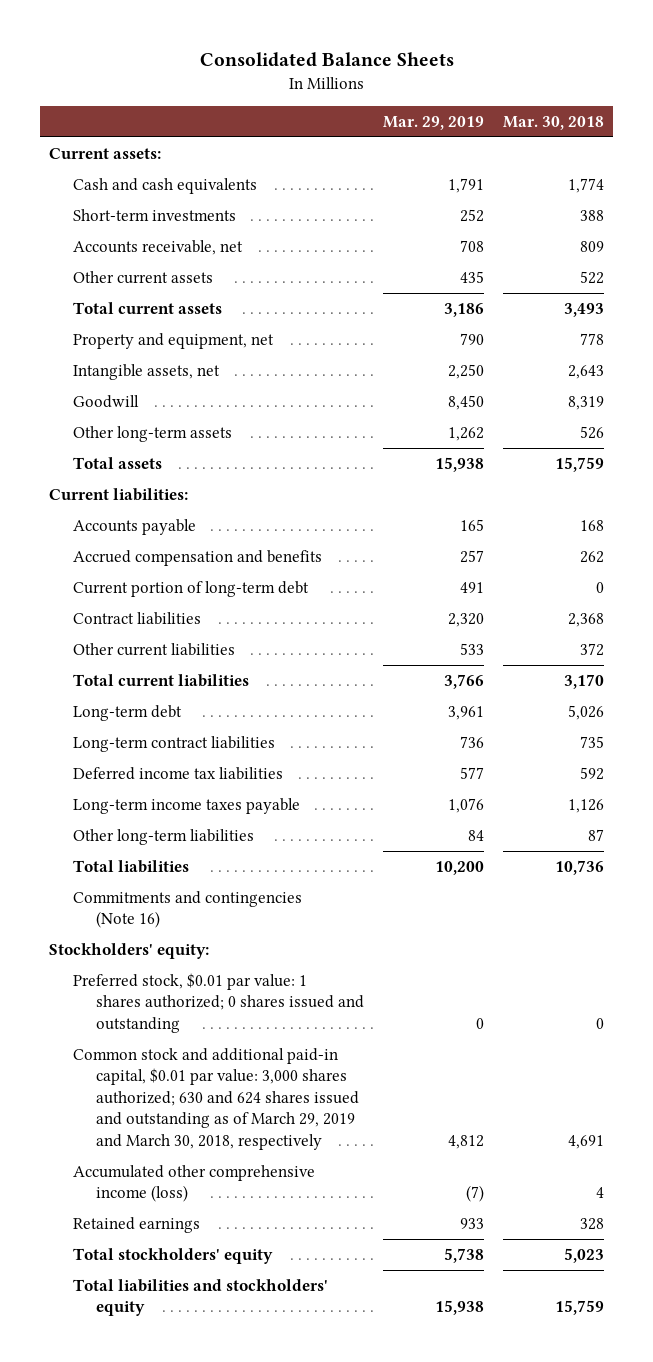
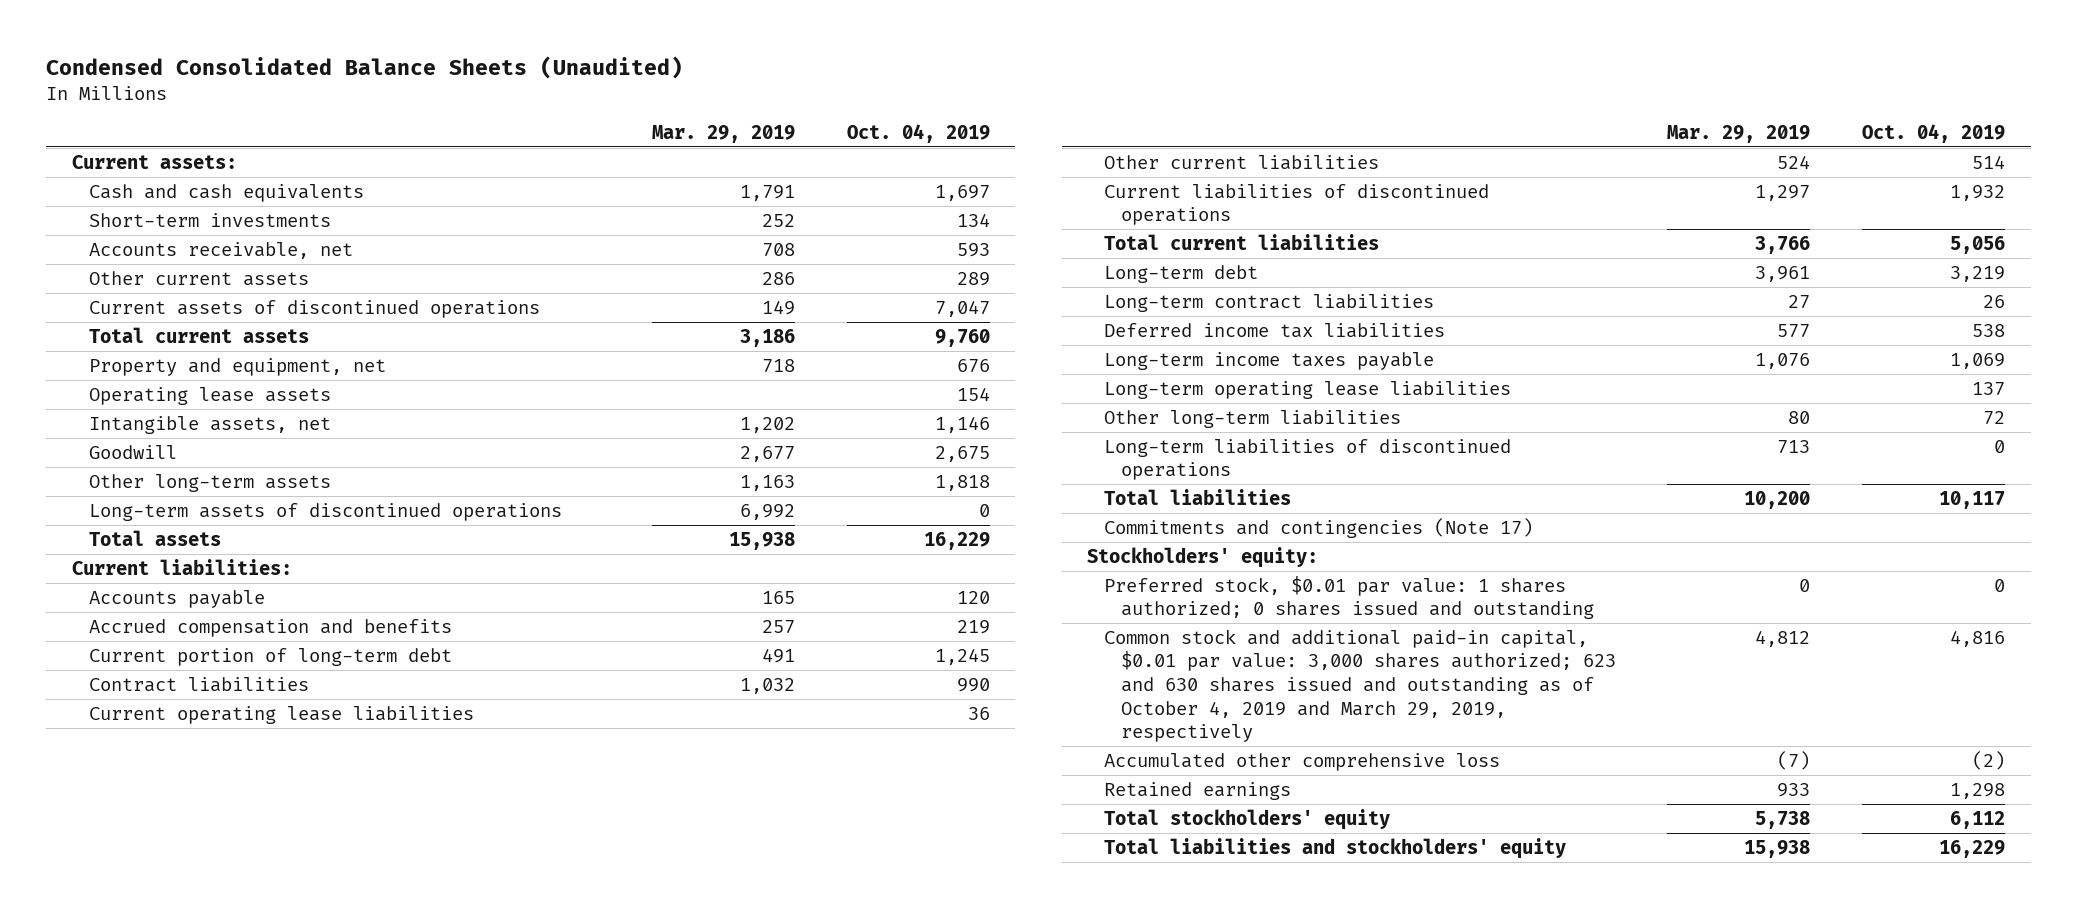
[199,52,454,68] Consolidated Balance Sheets -> [46,55,684,79] Condensed Consolidated Balance Sheets (Unaudited)
[502,115,604,130] Mar. 30, 2018 -> none
none -> [846,124,990,144] Oct. 04, 2019
[460,270,485,283] 435 -> [761,271,795,285] 286
none -> [88,299,540,318] Current assets of discontinued operations
[460,332,485,345] 790 -> [761,358,795,372] 718
none -> [88,386,331,405] Operating lease assets
[448,363,485,379] 2,250 -> [739,416,795,433] 1,202
[448,394,485,410] 8,450 -> [739,445,795,462] 2,677
[448,426,485,441] 1,262 -> [739,474,795,491] 1,163
none -> [88,502,562,521] Long-term assets of discontinued operations
[448,612,485,627] 2,320 -> [739,677,795,694] 1,032
none -> [88,705,474,724] Current operating lease liabilities
[460,642,485,655] 533 -> [1777,154,1811,169] 524
none -> [1103,183,1489,226] Current liabilities of discontinued operations
[460,735,485,748] 736 -> [1788,294,1811,308] 27
none -> [1103,380,1511,399] Long-term operating lease liabilities
[468,829,485,841] 84 -> [1788,410,1811,424] 80
none -> [1103,438,1511,481] Long-term liabilities of discontinued operations
[72,890,302,929] Commitments and contingencies (Note 16) -> [1103,517,1533,538] Commitments and contingencies (Note 17)
[72,1047,360,1150] Common stock and additional paid-in capital, $0.01 par value: 3,000 shares authorized; 630 and 624 shares issued and outstanding as of March 29, 2019 and March 30, 2018, respectively -> [1103,628,1616,743] Common stock and additional paid-in capital, $0.01 par value: 3,000 shares authorized; 623 and 630 shares issued and outstanding as of October 4, 2019 and March 29, 2019, respectively
[72,1164,315,1203] Accumulated other comprehensive income (loss) -> [1103,752,1500,771] Accumulated other comprehensive loss

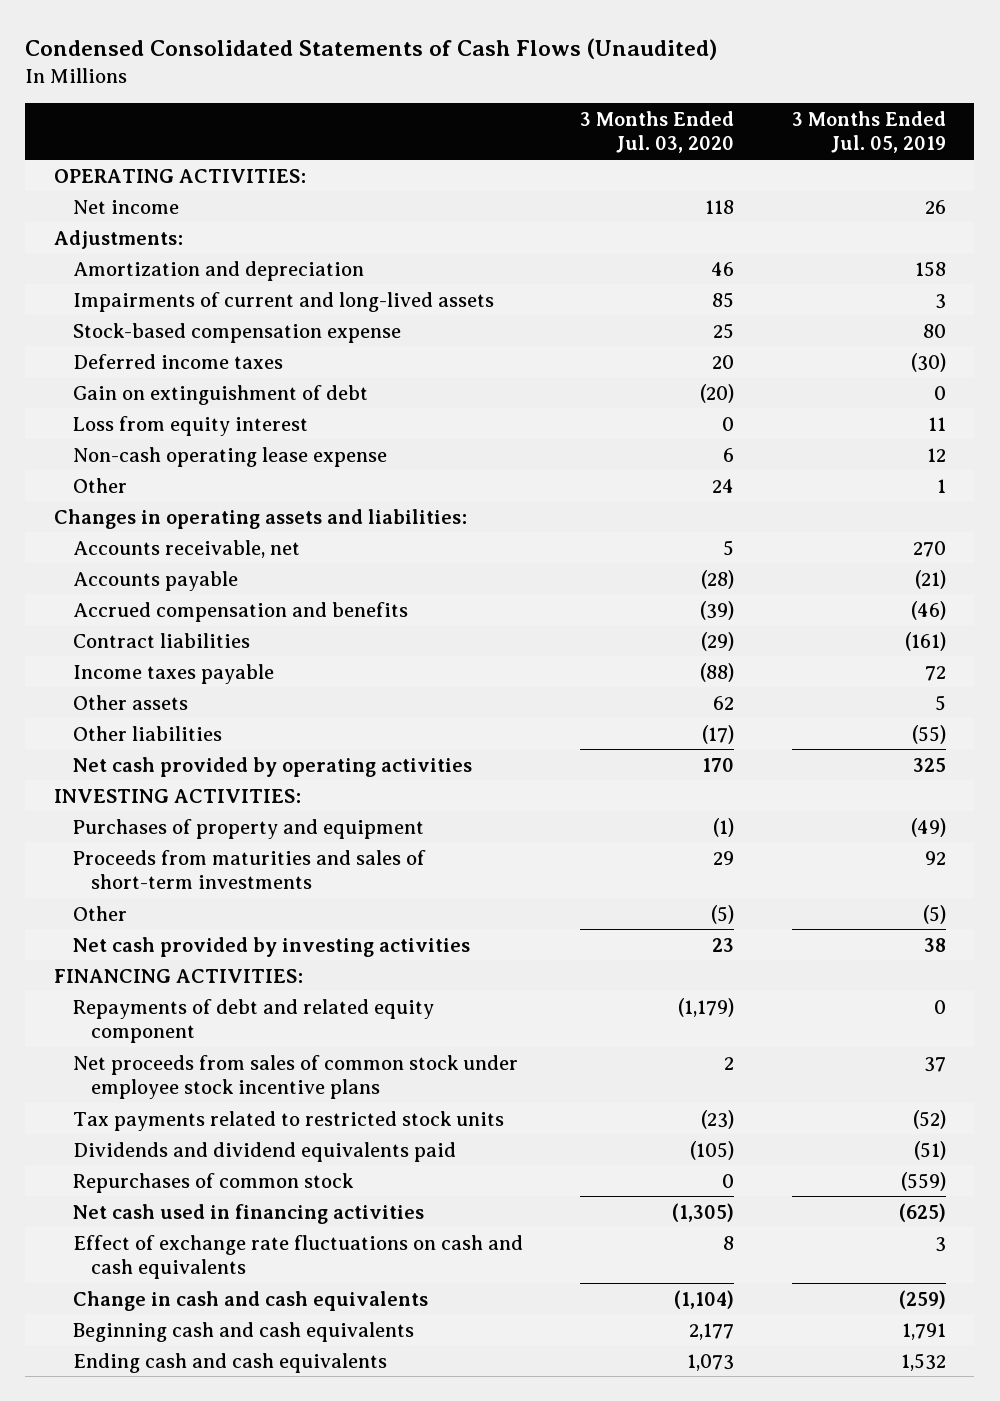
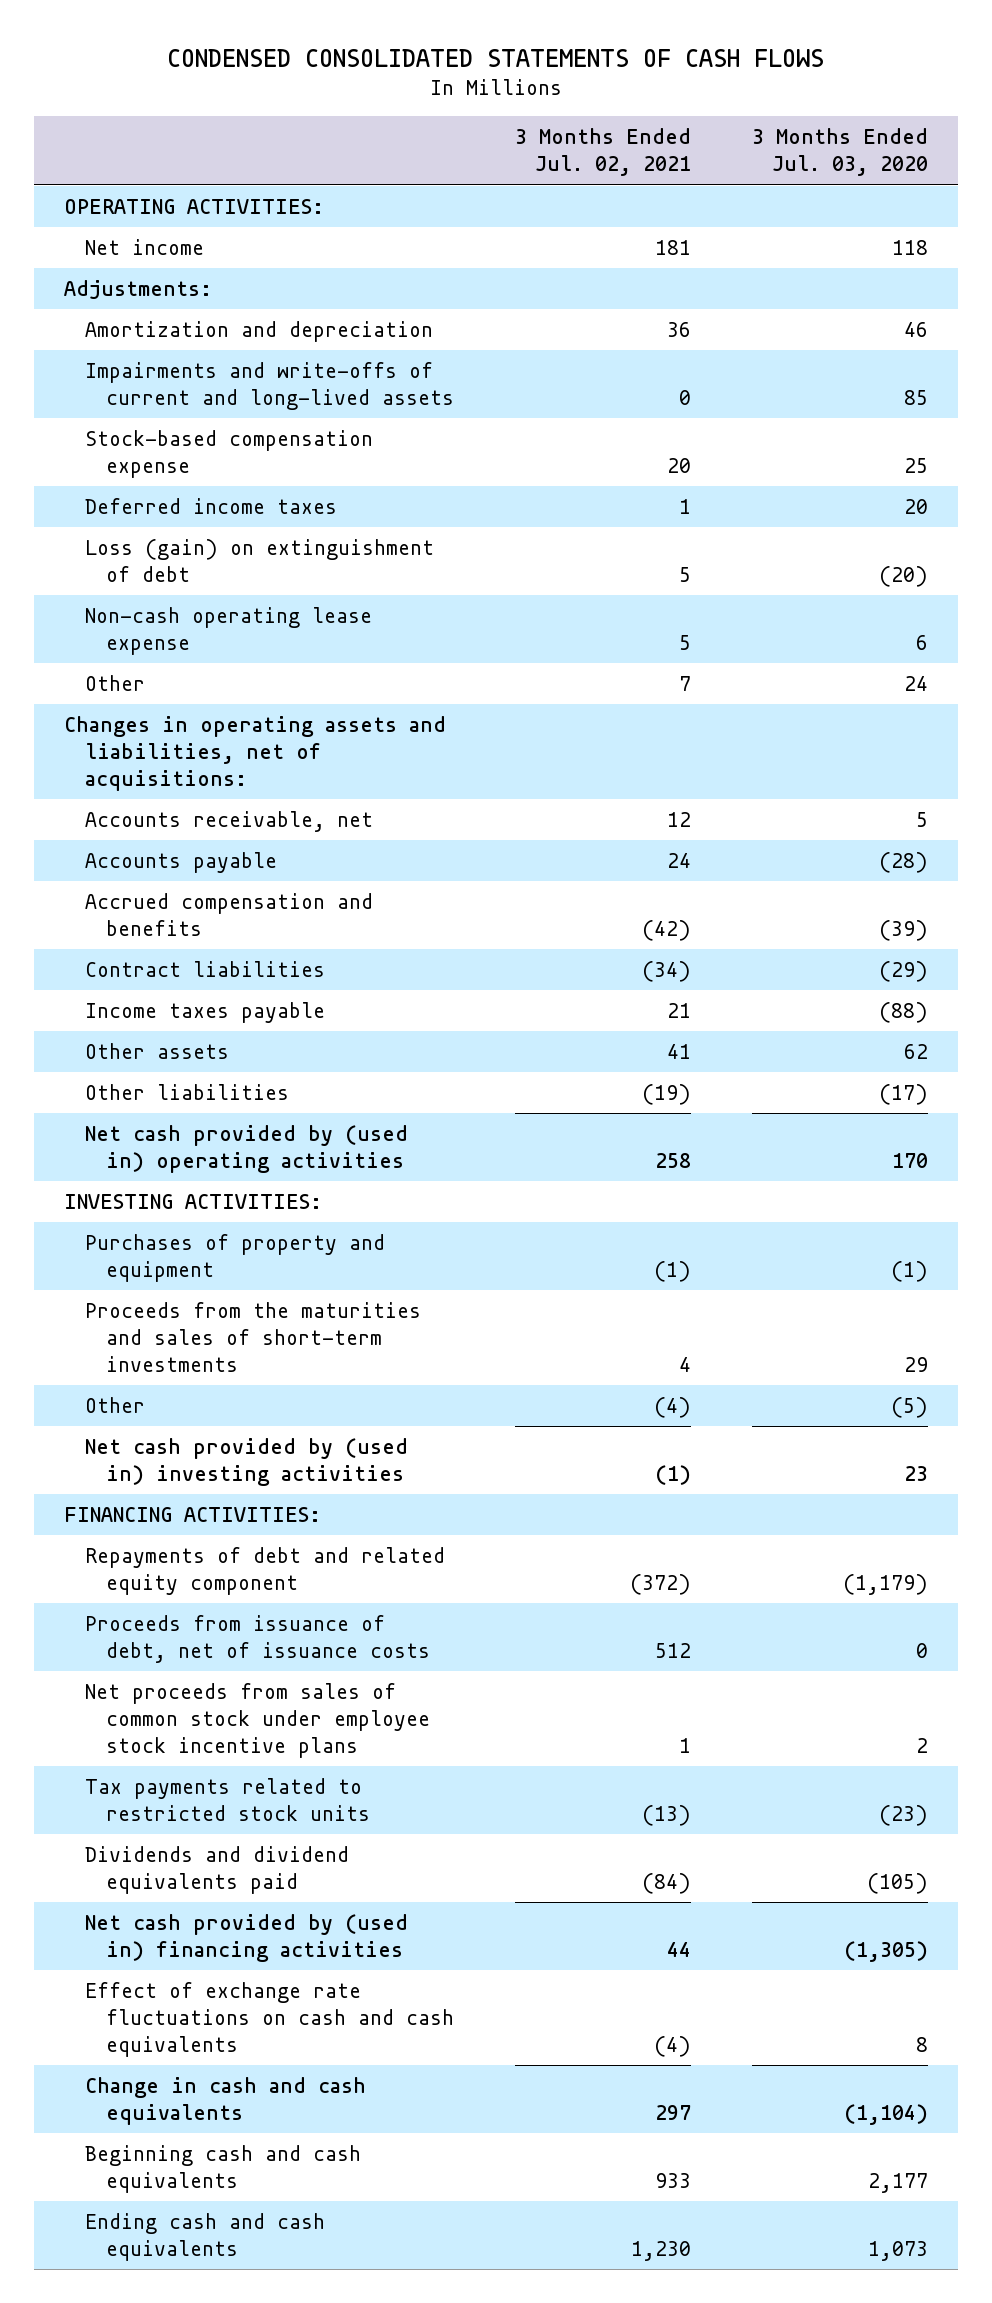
[25,38,718,61] Condensed Consolidated Statements of Cash Flows (Unaudited) -> [166,48,824,67] CONDENSED CONSOLIDATED STATEMENTS OF CASH FLOWS
[791,110,946,154] 3 Months Ended Jul. 05, 2019 -> none
none -> [515,128,692,177] 3 Months Ended Jul. 02, 2021
[72,291,494,312] Impairments of current and long-lived assets -> [85,361,455,411] Impairments and write-offs of current and long-lived assets
[72,415,308,436] Loss from equity interest -> none
[72,384,368,405] Gain on extinguishment of debt -> [85,538,435,583] Loss (gain) on extinguishment of debt
[54,508,468,529] Changes in operating assets and liabilities: -> [63,715,446,792] Changes in operating assets and liabilities, net of acquisitions:
[72,756,472,777] Net cash provided by operating activities -> [85,1124,409,1174] Net cash provided by (used in) operating activities
[72,849,426,889] Proceeds from maturities and sales of short-term investments -> [85,1301,422,1373] Proceeds from the maturities and sales of short-term investments
[72,936,470,957] Net cash provided by investing activities -> [85,1437,409,1487] Net cash provided by (used in) investing activities
none -> [85,1614,431,1664] Proceeds from issuance of debt, net of issuance costs
[72,1172,354,1193] Repurchases of common stock -> none
[72,1203,424,1224] Net cash used in financing activities -> [85,1913,409,1963] Net cash provided by (used in) financing activities

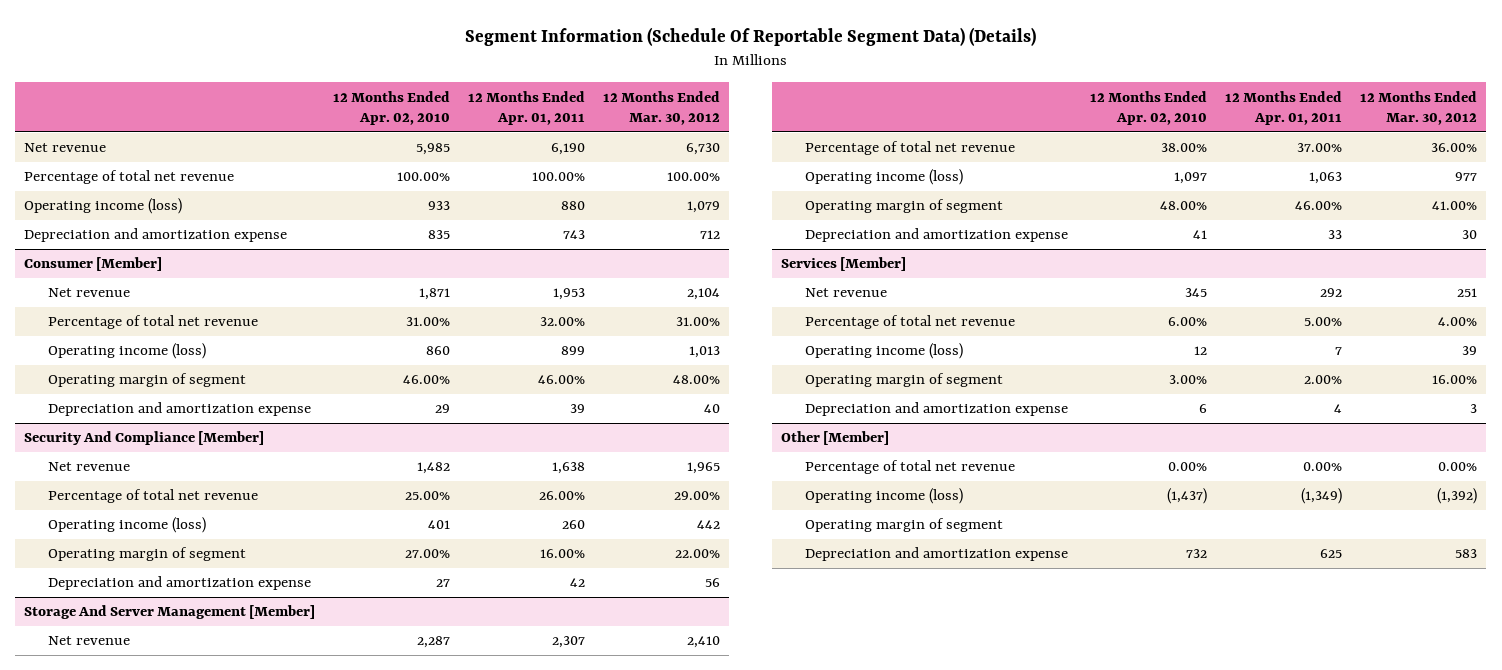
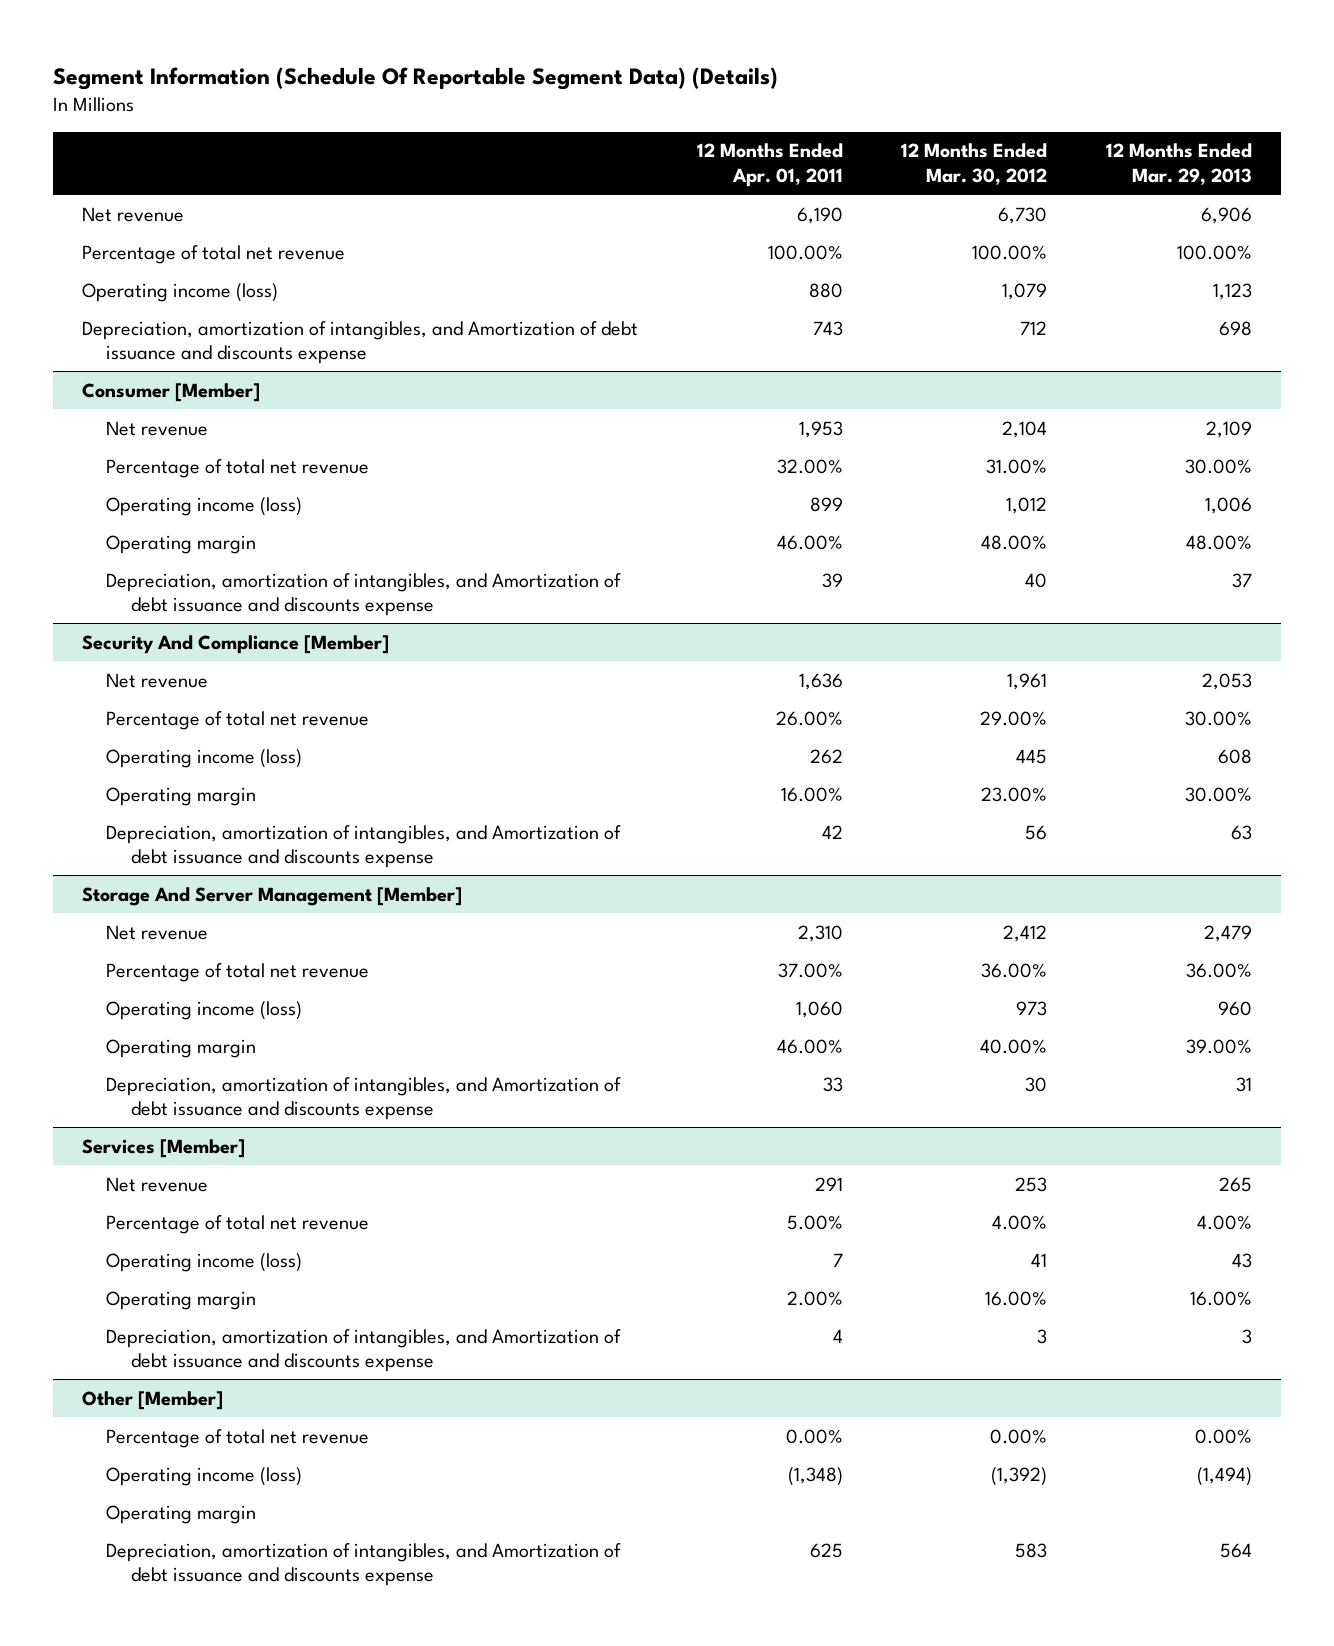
[333,90,451,126] 12 Months Ended Apr. 02, 2010 -> none
none -> [1105,143,1252,185] 12 Months Ended Mar. 29, 2013
[24,228,288,243] Depreciation and amortization expense -> [82,320,639,365] Depreciation, amortization of intangibles, and Amortization of debt issuance and discounts expense
[689,346,721,359] 1,013 -> [1006,496,1048,514] 1,012
[47,373,246,388] Operating margin of segment -> [106,534,257,554] Operating margin
[47,402,311,417] Depreciation and amortization expense -> [106,572,622,617] Depreciation, amortization of intangibles, and Amortization of debt issuance and discounts expense
[552,462,586,475] 1,638 -> [798,672,843,690] 1,636
[687,462,721,475] 1,965 -> [1007,672,1048,690] 1,961
[562,520,586,530] 260 -> [809,748,843,764] 262
[697,520,721,530] 442 -> [1016,748,1048,764] 445
[47,547,246,562] Operating margin of segment -> [106,786,257,806] Operating margin
[675,549,721,559] 22.00% -> [981,786,1048,802] 23.00%
[47,576,311,591] Depreciation and amortization expense -> [106,824,622,869] Depreciation, amortization of intangibles, and Amortization of debt issuance and discounts expense
[552,636,586,649] 2,307 -> [797,924,843,942] 2,310
[687,636,721,649] 2,410 -> [1003,924,1048,942] 2,412
[1309,172,1343,185] 1,063 -> [795,1000,843,1018] 1,060
[1455,172,1478,182] 977 -> [1016,1000,1048,1016] 973
[804,199,1003,214] Operating margin of segment -> [106,1038,257,1058] Operating margin
[1432,201,1478,211] 41.00% -> [980,1038,1048,1054] 40.00%
[804,228,1068,243] Depreciation and amortization expense -> [106,1076,622,1121] Depreciation, amortization of intangibles, and Amortization of debt issuance and discounts expense
[1320,288,1343,298] 292 -> [814,1176,843,1191] 291
[1457,288,1478,298] 251 -> [1015,1176,1048,1192] 253
[1462,346,1478,356] 39 -> [1031,1252,1048,1267] 41
[804,373,1003,388] Operating margin of segment -> [106,1290,257,1310] Operating margin
[804,402,1068,417] Depreciation and amortization expense -> [106,1328,622,1373] Depreciation, amortization of intangibles, and Amortization of debt issuance and discounts expense
[1301,488,1343,505] (1,349) -> [787,1466,843,1486] (1,348)
[804,518,1003,533] Operating margin of segment -> [106,1504,257,1524] Operating margin
[804,547,1068,562] Depreciation and amortization expense -> [106,1542,622,1587] Depreciation, amortization of intangibles, and Amortization of debt issuance and discounts expense

